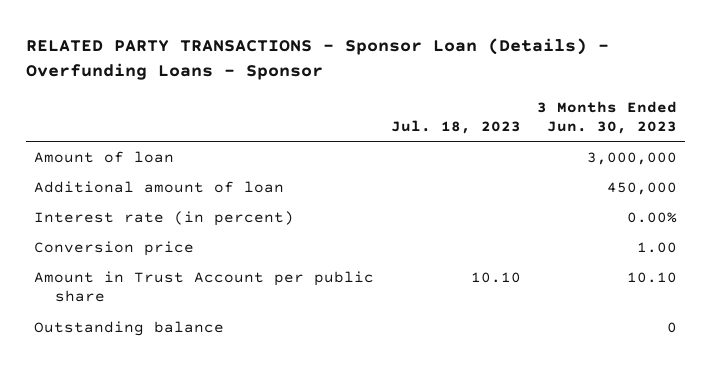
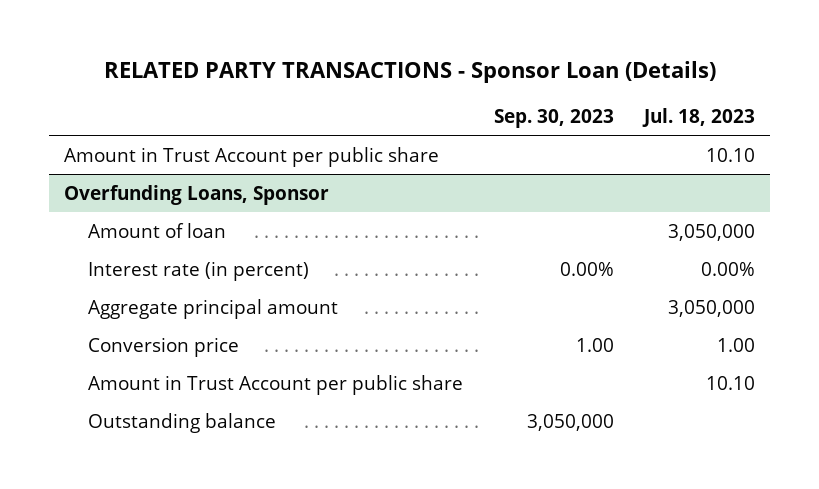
[26,37,610,80] RELATED PARTY TRANSACTIONS - Sponsor Loan (Details) - Overfunding Loans - Sponsor -> [103,61,716,84] RELATED PARTY TRANSACTIONS - Sponsor Loan (Details)
[537,100,678,135] 3 Months Ended Jun. 30, 2023 -> none
none -> [493,108,614,128] Sep. 30, 2023
[34,150,175,163] Amount of loan -> none
[34,180,285,193] Additional amount of loan -> none
[34,210,295,226] Interest rate (in percent) -> none
[34,240,195,256] Conversion price -> none
[34,320,225,336] Outstanding balance -> none
none -> [64,184,330,205] Overfunding Loans, Sponsor
none -> [88,222,227,238] Amount of loan
none -> [88,260,310,281] Interest rate (in percent)
none -> [88,298,339,319] Aggregate principal amount
none -> [88,336,240,357] Conversion price
none -> [88,374,464,395] Amount in Trust Account per public share
none -> [88,412,277,433] Outstanding balance

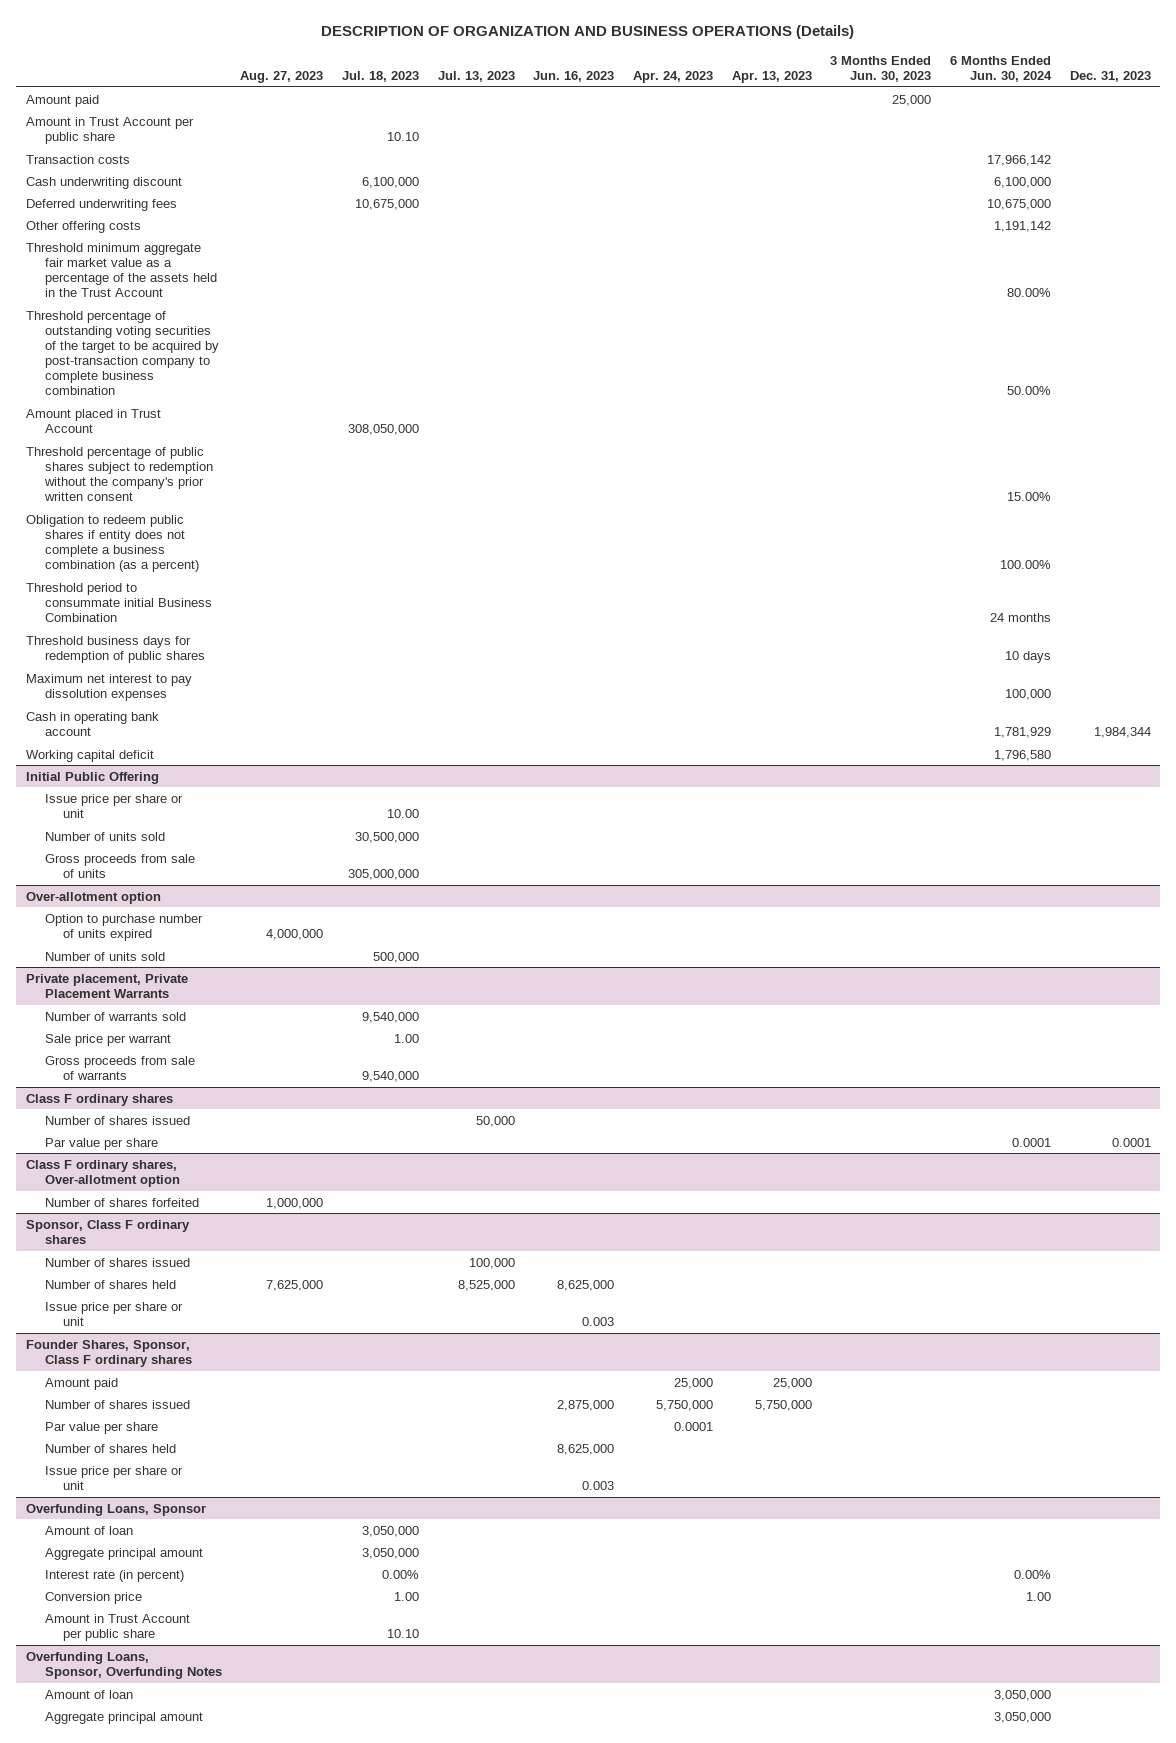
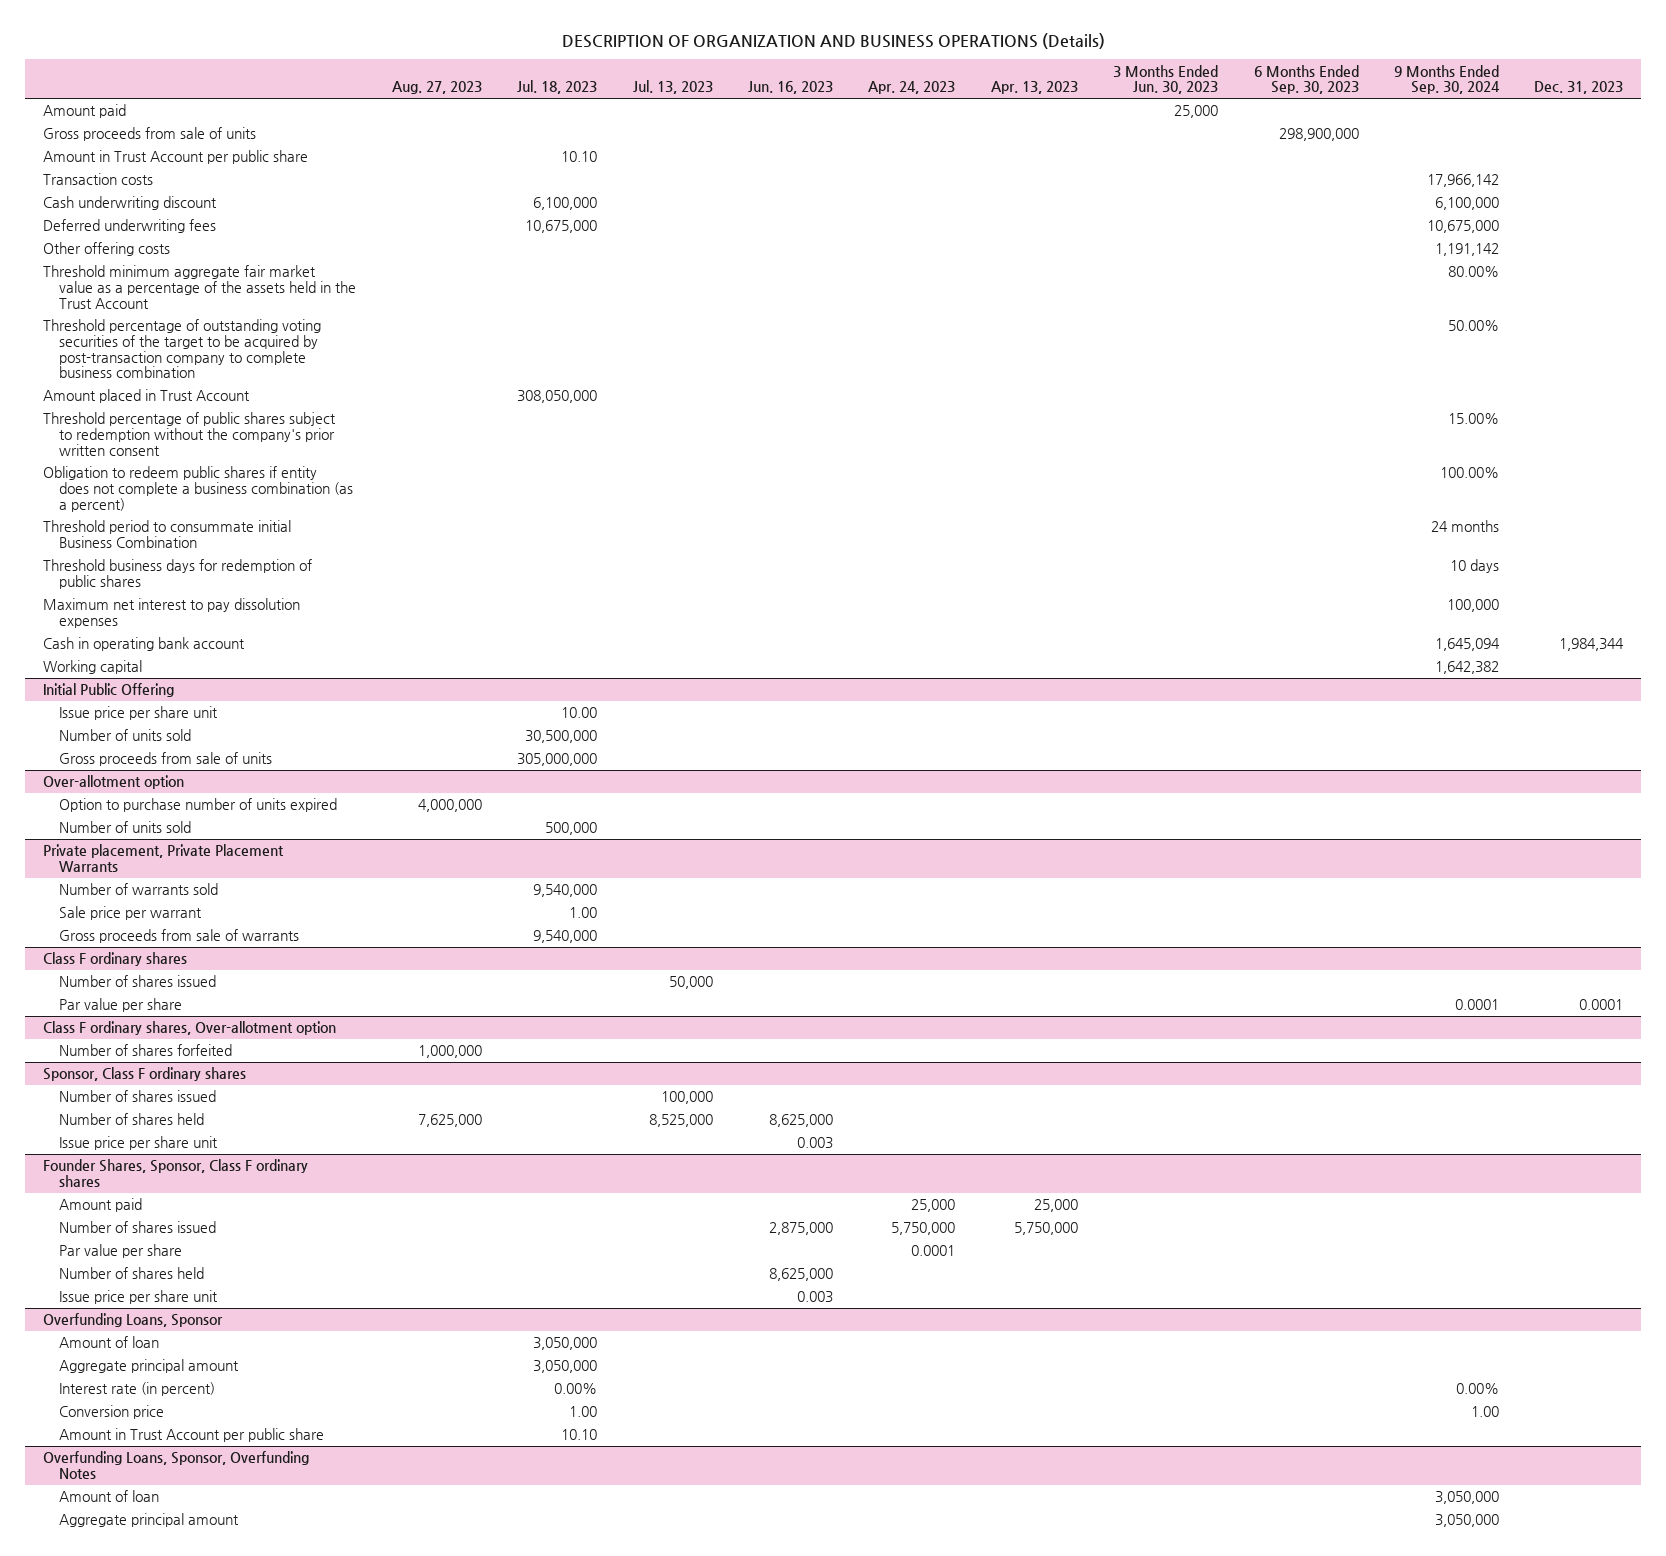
[949,55,1052,83] 6 Months Ended Jun. 30, 2024 -> none
none -> [1253,64,1359,95] 6 Months Ended Sep. 30, 2023
none -> [1394,64,1501,95] 9 Months Ended Sep. 30, 2024
none -> [42,127,256,142] Gross proceeds from sale of units
[25,749,154,762] Working capital deficit -> [42,660,142,675] Working capital
[44,793,183,818] Issue price per share or unit -> [59,706,219,721] Issue price per share unit
[44,1301,183,1326] Issue price per share or unit -> [59,1136,219,1151] Issue price per share unit
[44,1465,183,1490] Issue price per share or unit -> [59,1290,219,1305] Issue price per share unit

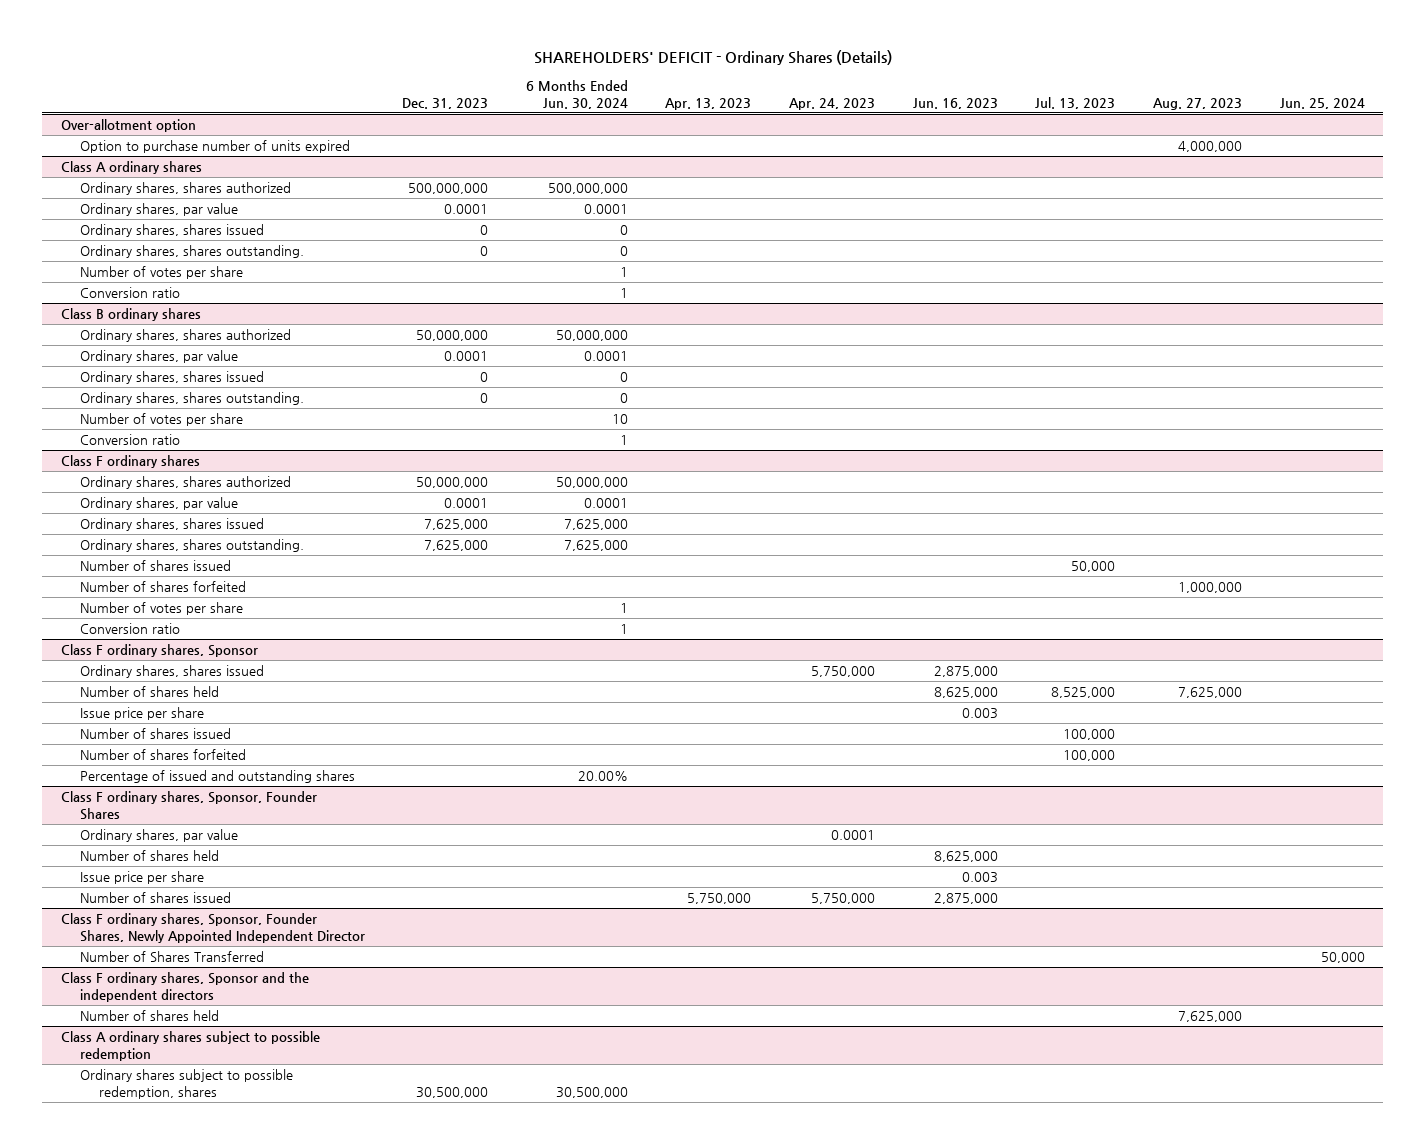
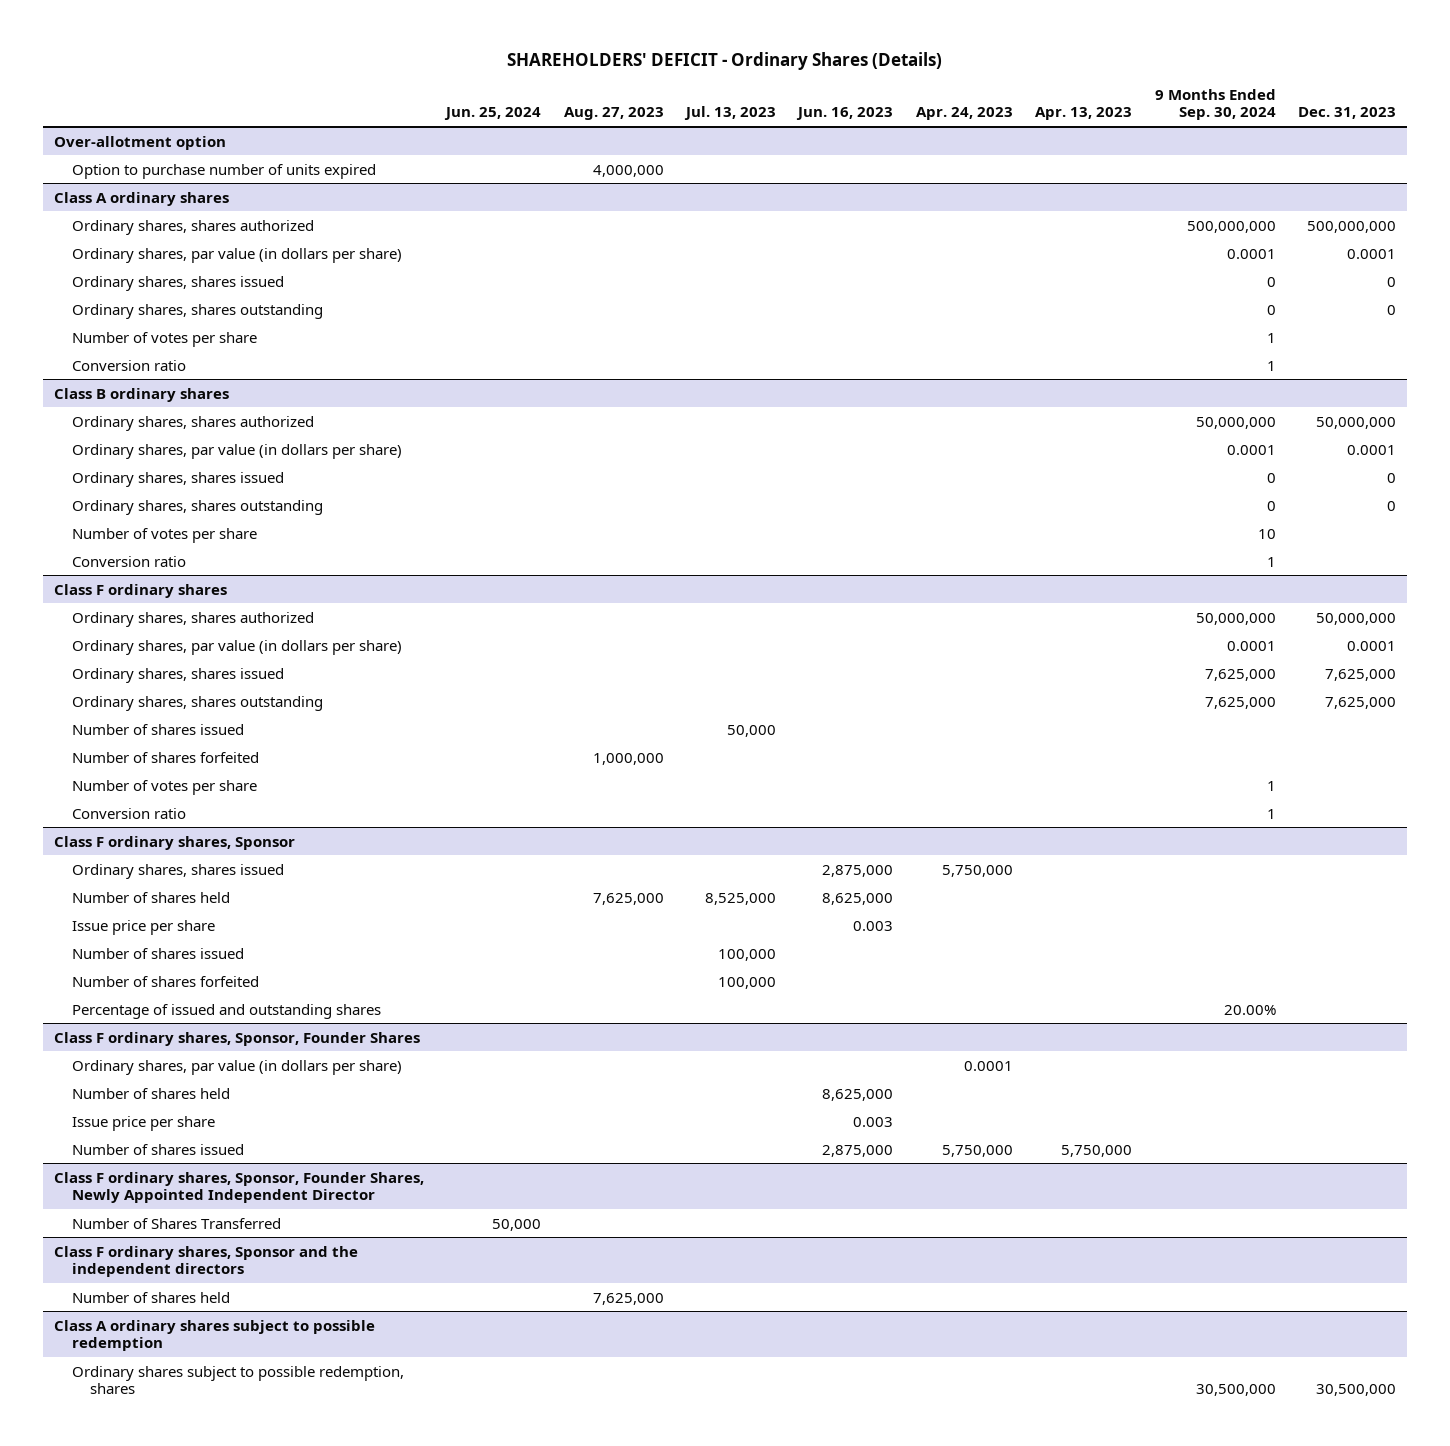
[525,79,628,109] 6 Months Ended Jun. 30, 2024 -> none
none -> [1154,88,1276,121] 9 Months Ended Sep. 30, 2024
[79,203,238,217] Ordinary shares, par value -> [72,247,403,263] Ordinary shares, par value (in dollars per share)
[79,245,304,259] Ordinary shares, shares outstanding. -> [72,303,324,319] Ordinary shares, shares outstanding
[79,350,238,364] Ordinary shares, par value -> [72,443,403,459] Ordinary shares, par value (in dollars per share)
[79,392,304,406] Ordinary shares, shares outstanding. -> [72,499,324,515] Ordinary shares, shares outstanding
[79,497,238,511] Ordinary shares, par value -> [72,639,403,655] Ordinary shares, par value (in dollars per share)
[79,539,304,553] Ordinary shares, shares outstanding. -> [72,695,324,711] Ordinary shares, shares outstanding
[79,829,238,843] Ordinary shares, par value -> [72,1059,403,1075] Ordinary shares, par value (in dollars per share)

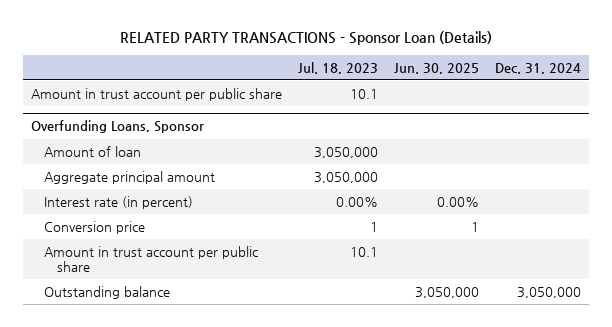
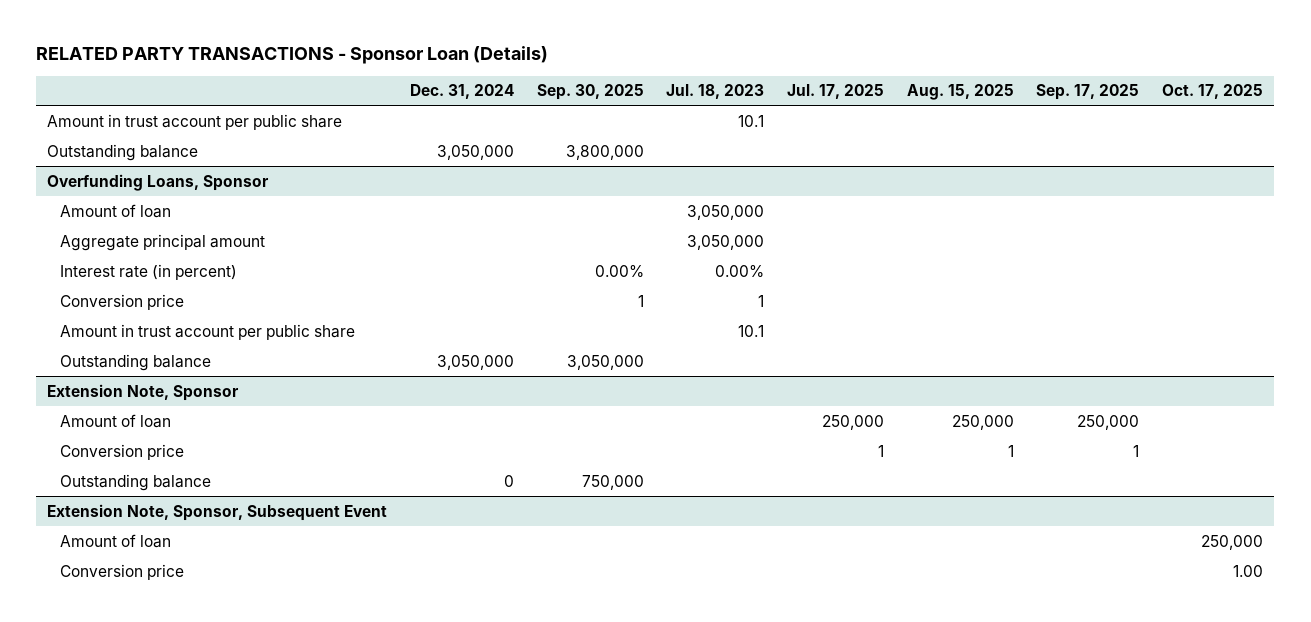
[394,62,480,74] Jun. 30, 2025 -> none
none -> [536,84,644,101] Sep. 30, 2025
none -> [787,84,885,100] Jul. 17, 2025
none -> [906,84,1014,101] Aug. 15, 2025
none -> [1036,84,1140,101] Sep. 17, 2025
none -> [1162,84,1264,100] Oct. 17, 2025
none -> [47,143,199,161] Outstanding balance
none -> [47,383,240,401] Extension Note, Sponsor
none -> [59,413,171,428] Amount of loan
none -> [59,443,184,460] Conversion price
none -> [59,473,211,491] Outstanding balance
none -> [47,503,388,521] Extension Note, Sponsor, Subsequent Event
none -> [59,533,171,548] Amount of loan
none -> [59,563,184,580] Conversion price

